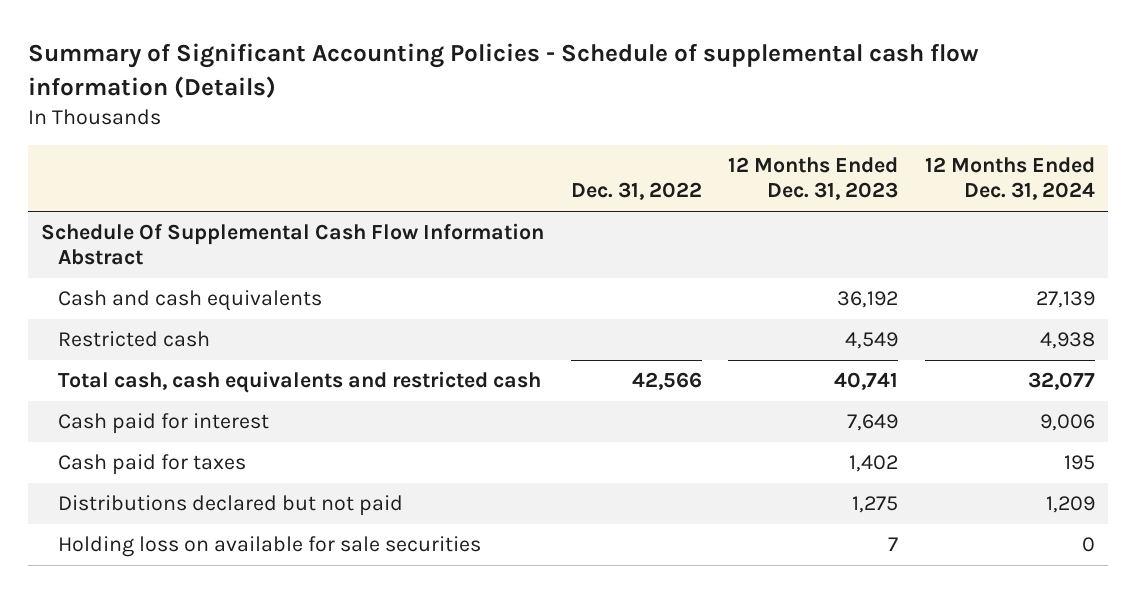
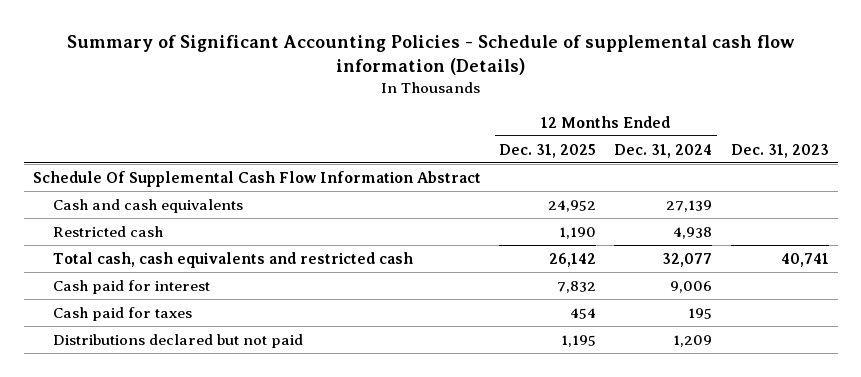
[570,182,702,201] Dec. 31, 2022 -> none
[728,157,899,201] 12 Months Ended Dec. 31, 2023 -> none
none -> [499,143,597,158] Dec. 31, 2025
none -> [730,143,829,158] Dec. 31, 2023
[58,536,482,558] Holding loss on available for sale securities -> none

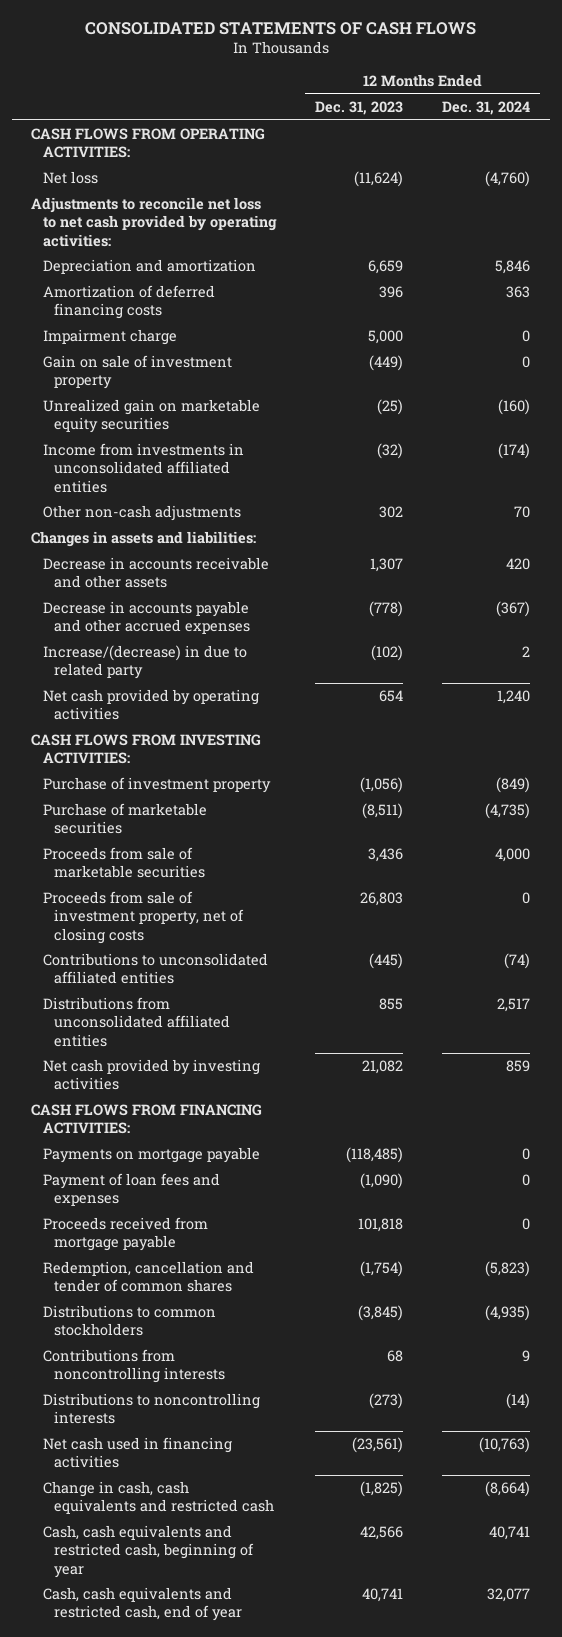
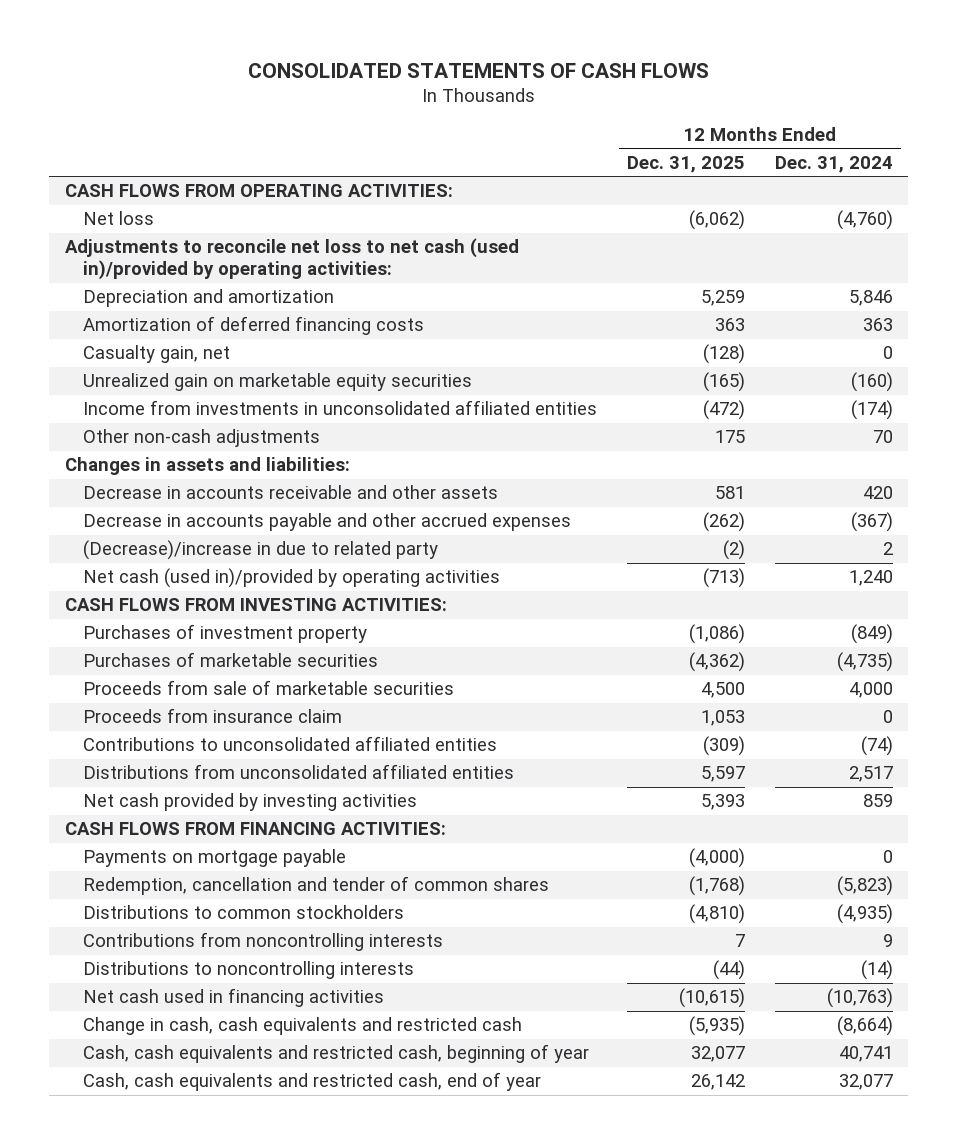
[314,101,403,116] Dec. 31, 2023 -> none
none -> [626,155,745,173] Dec. 31, 2025
[31,197,277,247] Adjustments to reconcile net loss to net cash provided by operating activities: -> [64,238,519,281] Adjustments to reconcile net loss to net cash (used in)/provided by operating activities:
[42,329,177,346] Impairment charge -> none
[42,355,232,390] Gain on sale of investment property -> none
none -> [82,345,230,364] Casualty gain, net
[42,645,247,680] Increase/(decrease) in due to related party -> [82,540,438,561] (Decrease)/increase in due to related party
[42,689,259,721] Net cash provided by operating activities -> [82,568,500,589] Net cash (used in)/provided by operating activities
[42,777,271,794] Purchase of investment property -> [82,624,367,644] Purchases of investment property
[42,803,207,835] Purchase of marketable securities -> [82,652,378,668] Purchases of marketable securities
[42,891,244,944] Proceeds from sale of investment property, net of closing costs -> none
none -> [82,708,342,724] Proceeds from insurance claim
[42,1173,220,1207] Payment of loan fees and expenses -> none
[42,1217,208,1252] Proceeds received from mortgage payable -> none

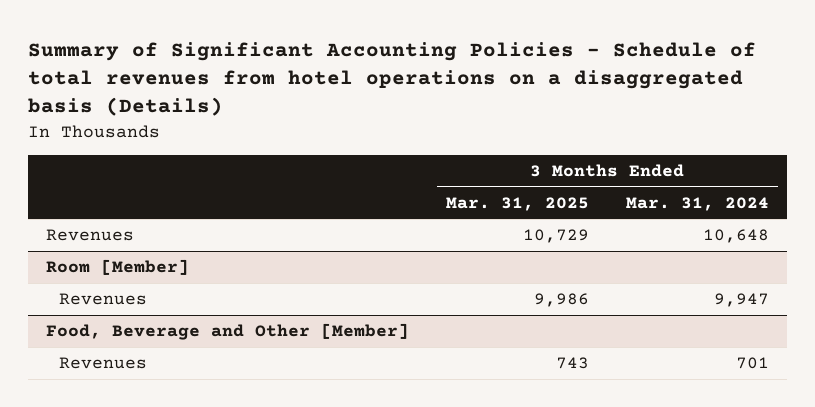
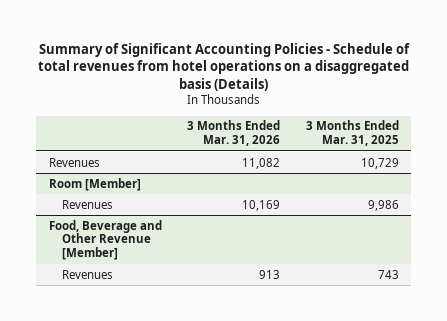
[625,196,769,211] Mar. 31, 2024 -> none
none -> [187,120,281,147] 3 Months Ended Mar. 31, 2026
[46,323,410,341] Food, Beverage and Other [Member] -> [48,219,162,260] Food, Beverage and Other Revenue [Member]

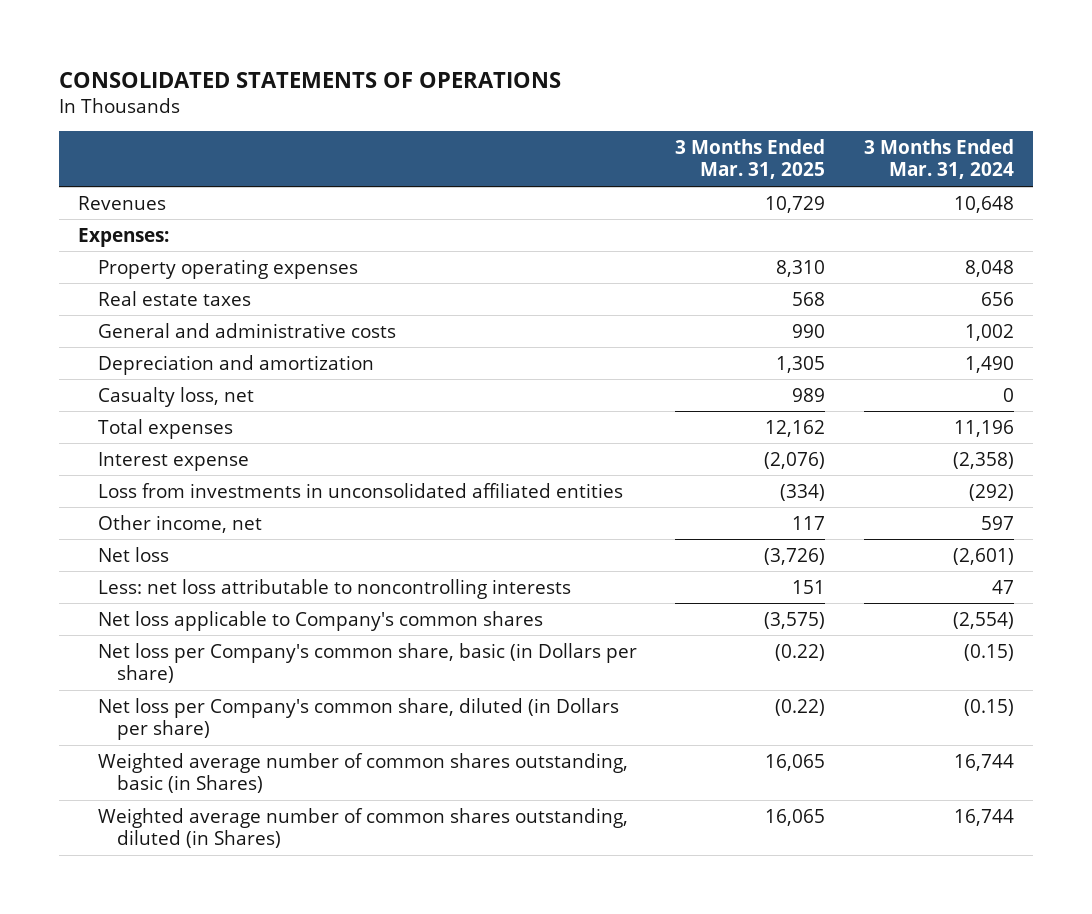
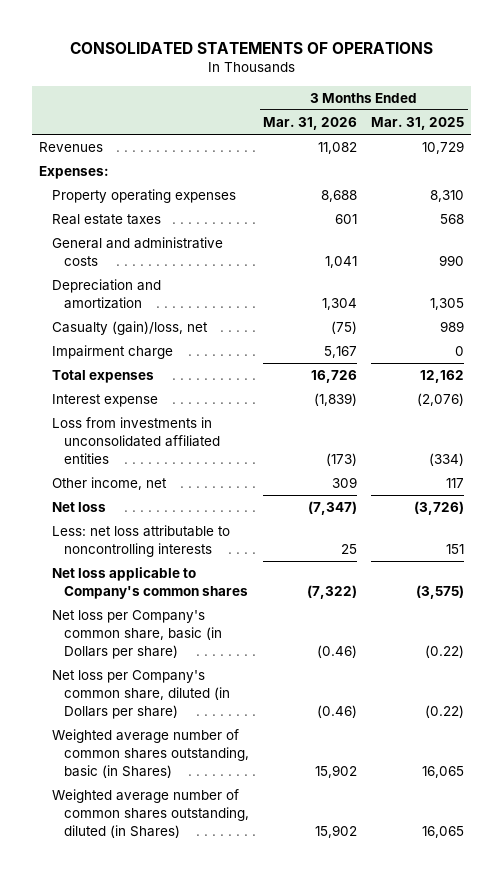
[863,139,1014,180] 3 Months Ended Mar. 31, 2024 -> none
none -> [263,116,358,130] Mar. 31, 2026
[97,386,254,407] Casualty loss, net -> [51,321,208,336] Casualty (gain)/loss, net
none -> [51,345,173,360] Impairment charge

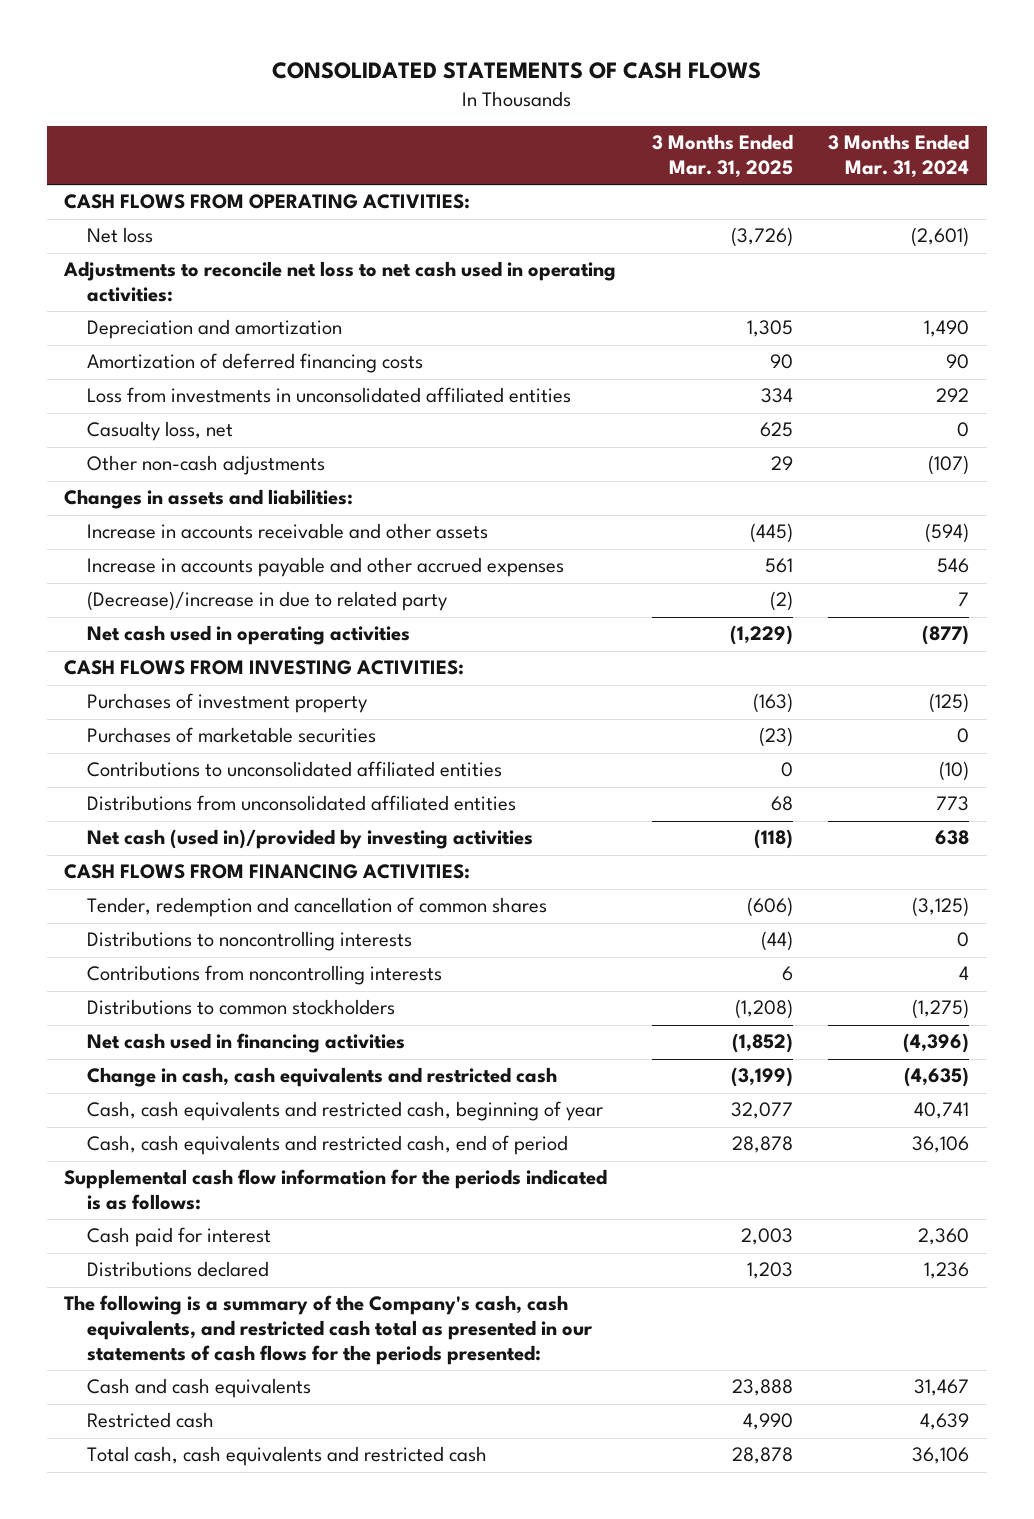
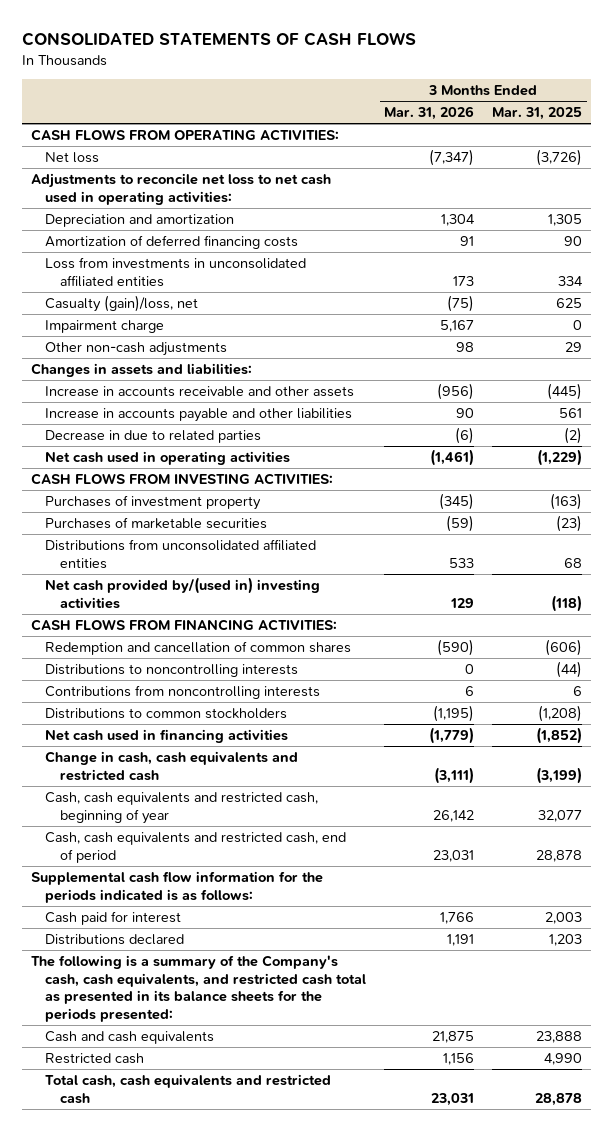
[828,134,970,179] 3 Months Ended Mar. 31, 2024 -> none
none -> [384,106,475,121] Mar. 31, 2026
[87,421,234,442] Casualty loss, net -> [45,294,199,312] Casualty (gain)/loss, net
none -> [45,319,165,333] Impairment charge
[87,557,565,578] Increase in accounts payable and other accrued expenses -> [45,407,353,422] Increase in accounts payable and other liabilities
[87,591,449,612] (Decrease)/increase in due to related party -> [45,429,262,443] Decrease in due to related parties
[87,761,503,778] Contributions to unconsolidated affiliated entities -> none
[87,829,534,850] Net cash (used in)/provided by investing activities -> [45,576,321,609] Net cash provided by/(used in) investing activities
[87,897,548,918] Tender, redemption and cancellation of common shares -> [45,640,352,655] Redemption and cancellation of common shares
[64,1295,594,1365] The following is a summary of the Company's cash, cash equivalents, and restricted cash total as presented in our statements of cash flows for the periods presented: -> [31,954,367,1022] The following is a summary of the Company's cash, cash equivalents, and restricted cash total as presented in its balance sheets for the periods presented:

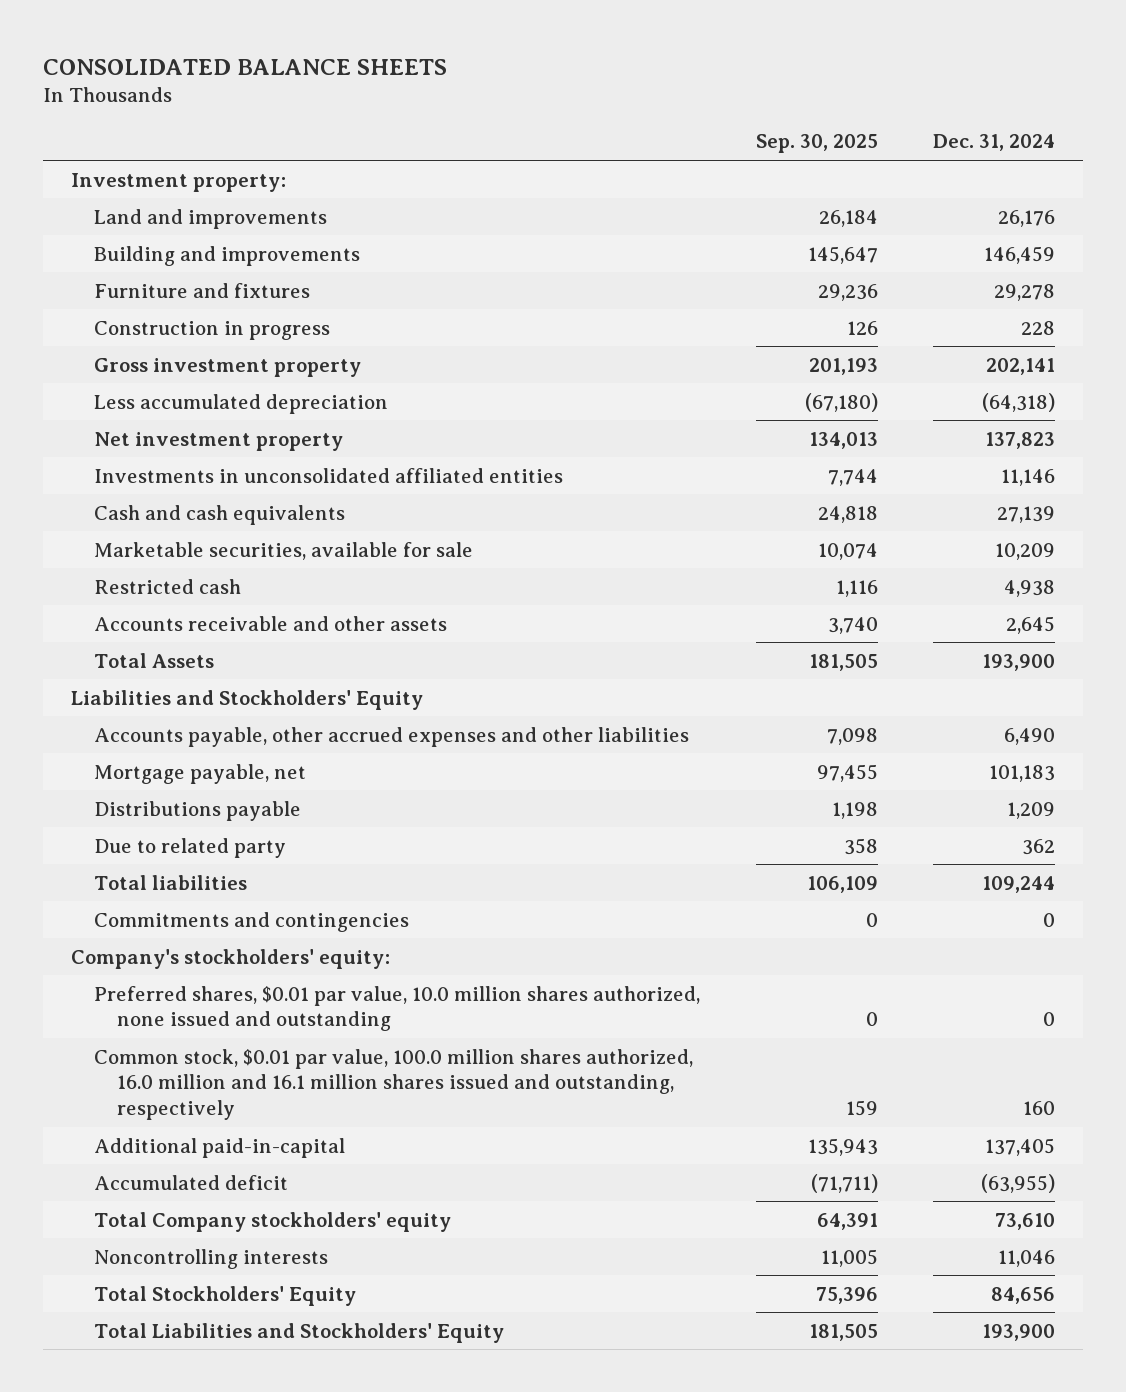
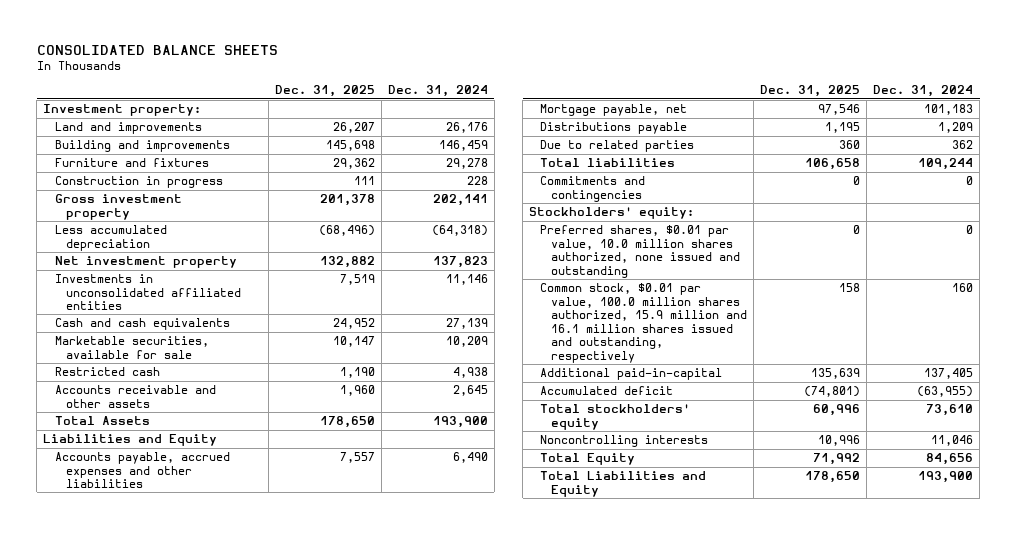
[755,134,878,154] Sep. 30, 2025 -> none
none -> [274,85,375,98] Dec. 31, 2025
[71,689,424,710] Liabilities and Stockholders' Equity -> [43,434,218,447] Liabilities and Equity
[94,726,690,747] Accounts payable, other accrued expenses and other liabilities -> [54,452,230,489] Accounts payable, accrued expenses and other liabilities
[94,837,287,858] Due to related party -> [540,140,695,153] Due to related parties
[71,948,391,969] Company's stockholders' equity: -> [528,207,694,220] Stockholders' equity:
[94,1048,694,1120] Common stock, $0.01 par value, 100.0 million shares authorized, 16.0 million and 16.1 million shares issued and outstanding, respectively -> [540,283,748,363] Common stock, $0.01 par value, 100.0 million shares authorized, 15.9 million and 16.1 million shares issued and outstanding, respectively
[94,1211,452,1232] Total Company stockholders' equity -> [540,404,691,430] Total stockholders' equity
[94,1285,357,1306] Total Stockholders' Equity -> [540,453,636,466] Total Equity
[94,1322,505,1343] Total Liabilities and Stockholders' Equity -> [540,471,707,497] Total Liabilities and Equity

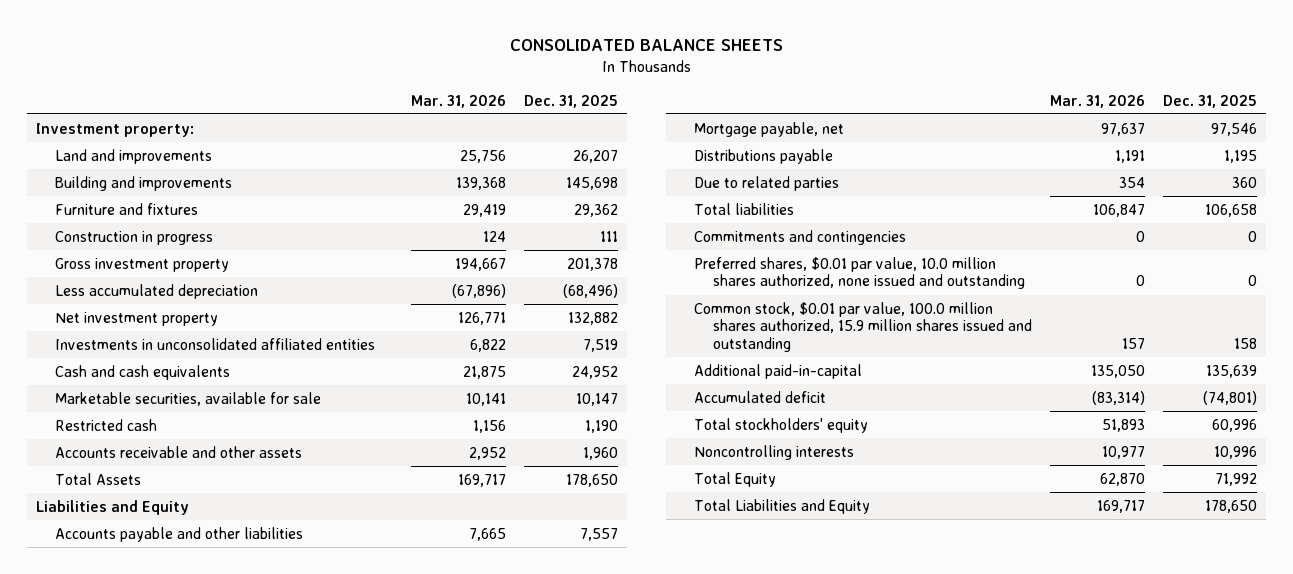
[387,85,488,98] Dec. 31, 2024 -> none
none -> [411,94,507,108] Mar. 31, 2026
[54,452,230,489] Accounts payable, accrued expenses and other liabilities -> [55,526,304,542] Accounts payable and other liabilities
[528,207,694,220] Stockholders' equity: -> none
[540,283,748,363] Common stock, $0.01 par value, 100.0 million shares authorized, 15.9 million and 16.1 million shares issued and outstanding, respectively -> [693,301,1032,353] Common stock, $0.01 par value, 100.0 million shares authorized, 15.9 million shares issued and outstanding

